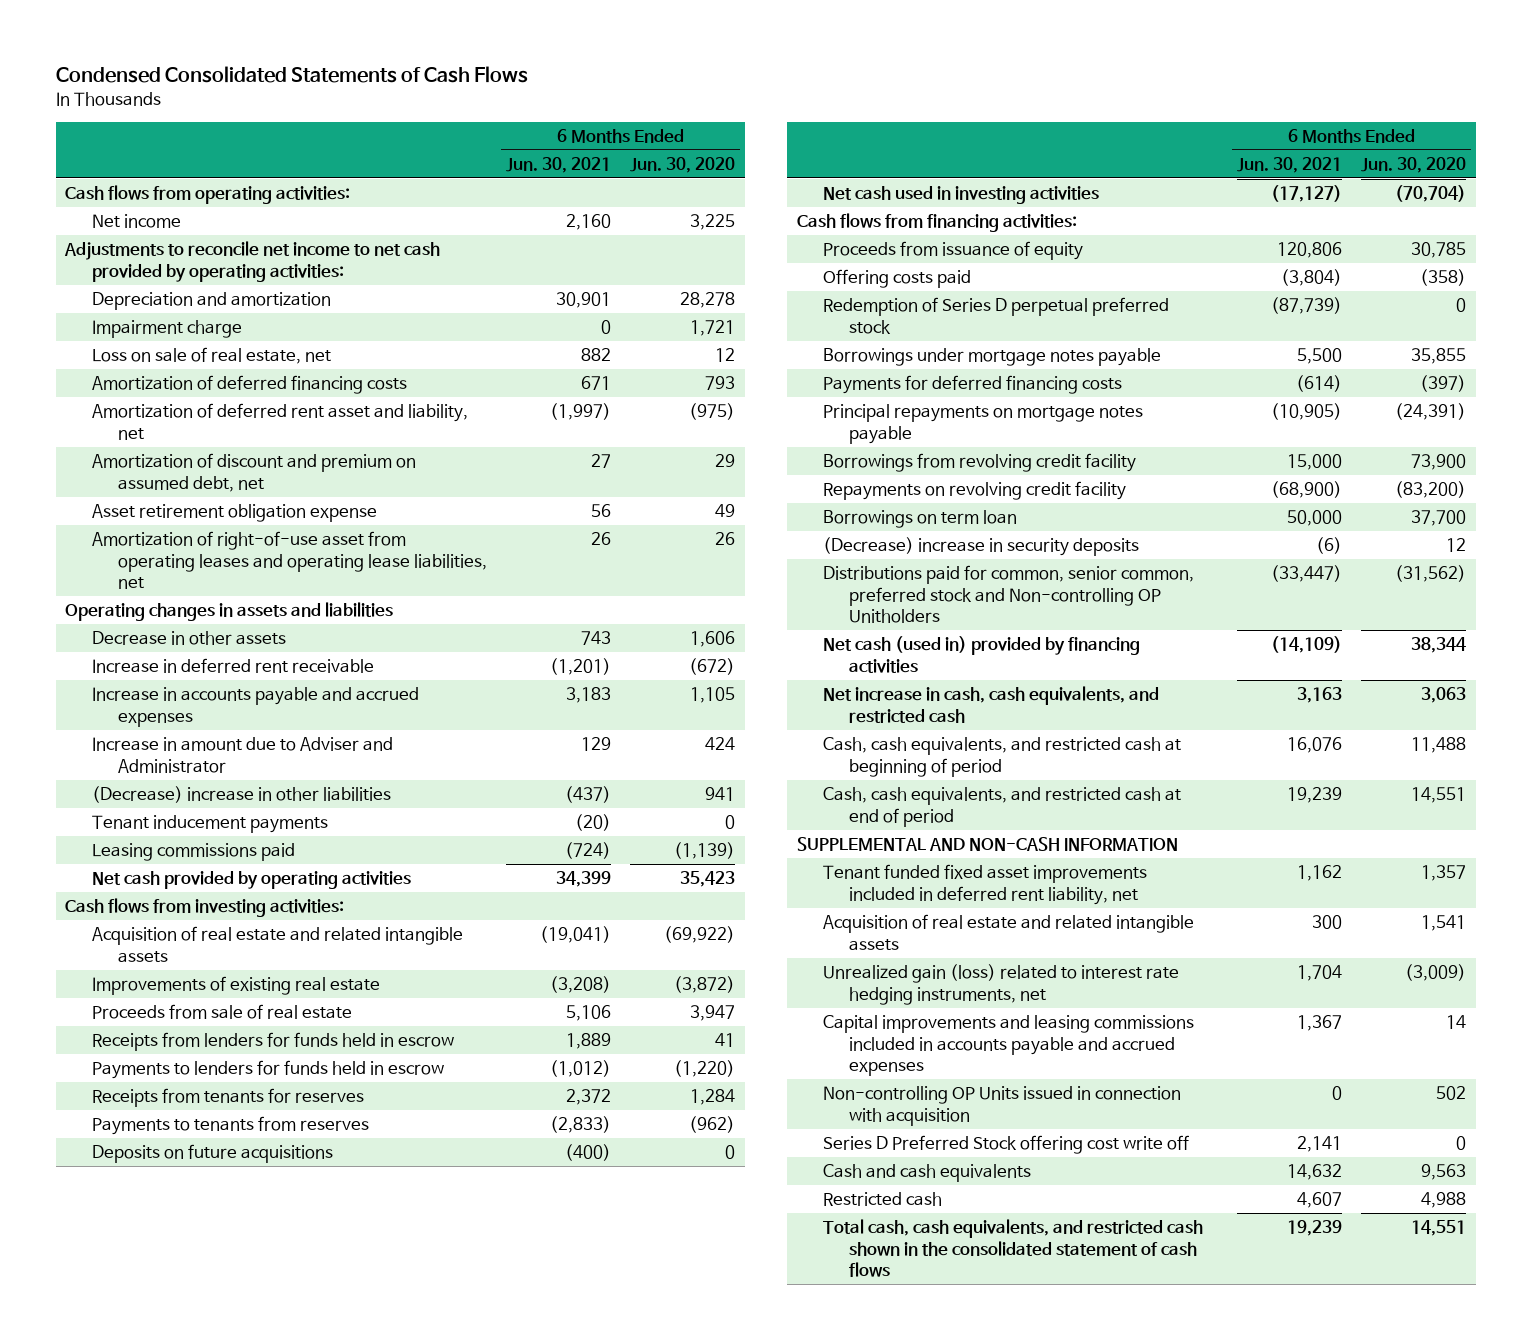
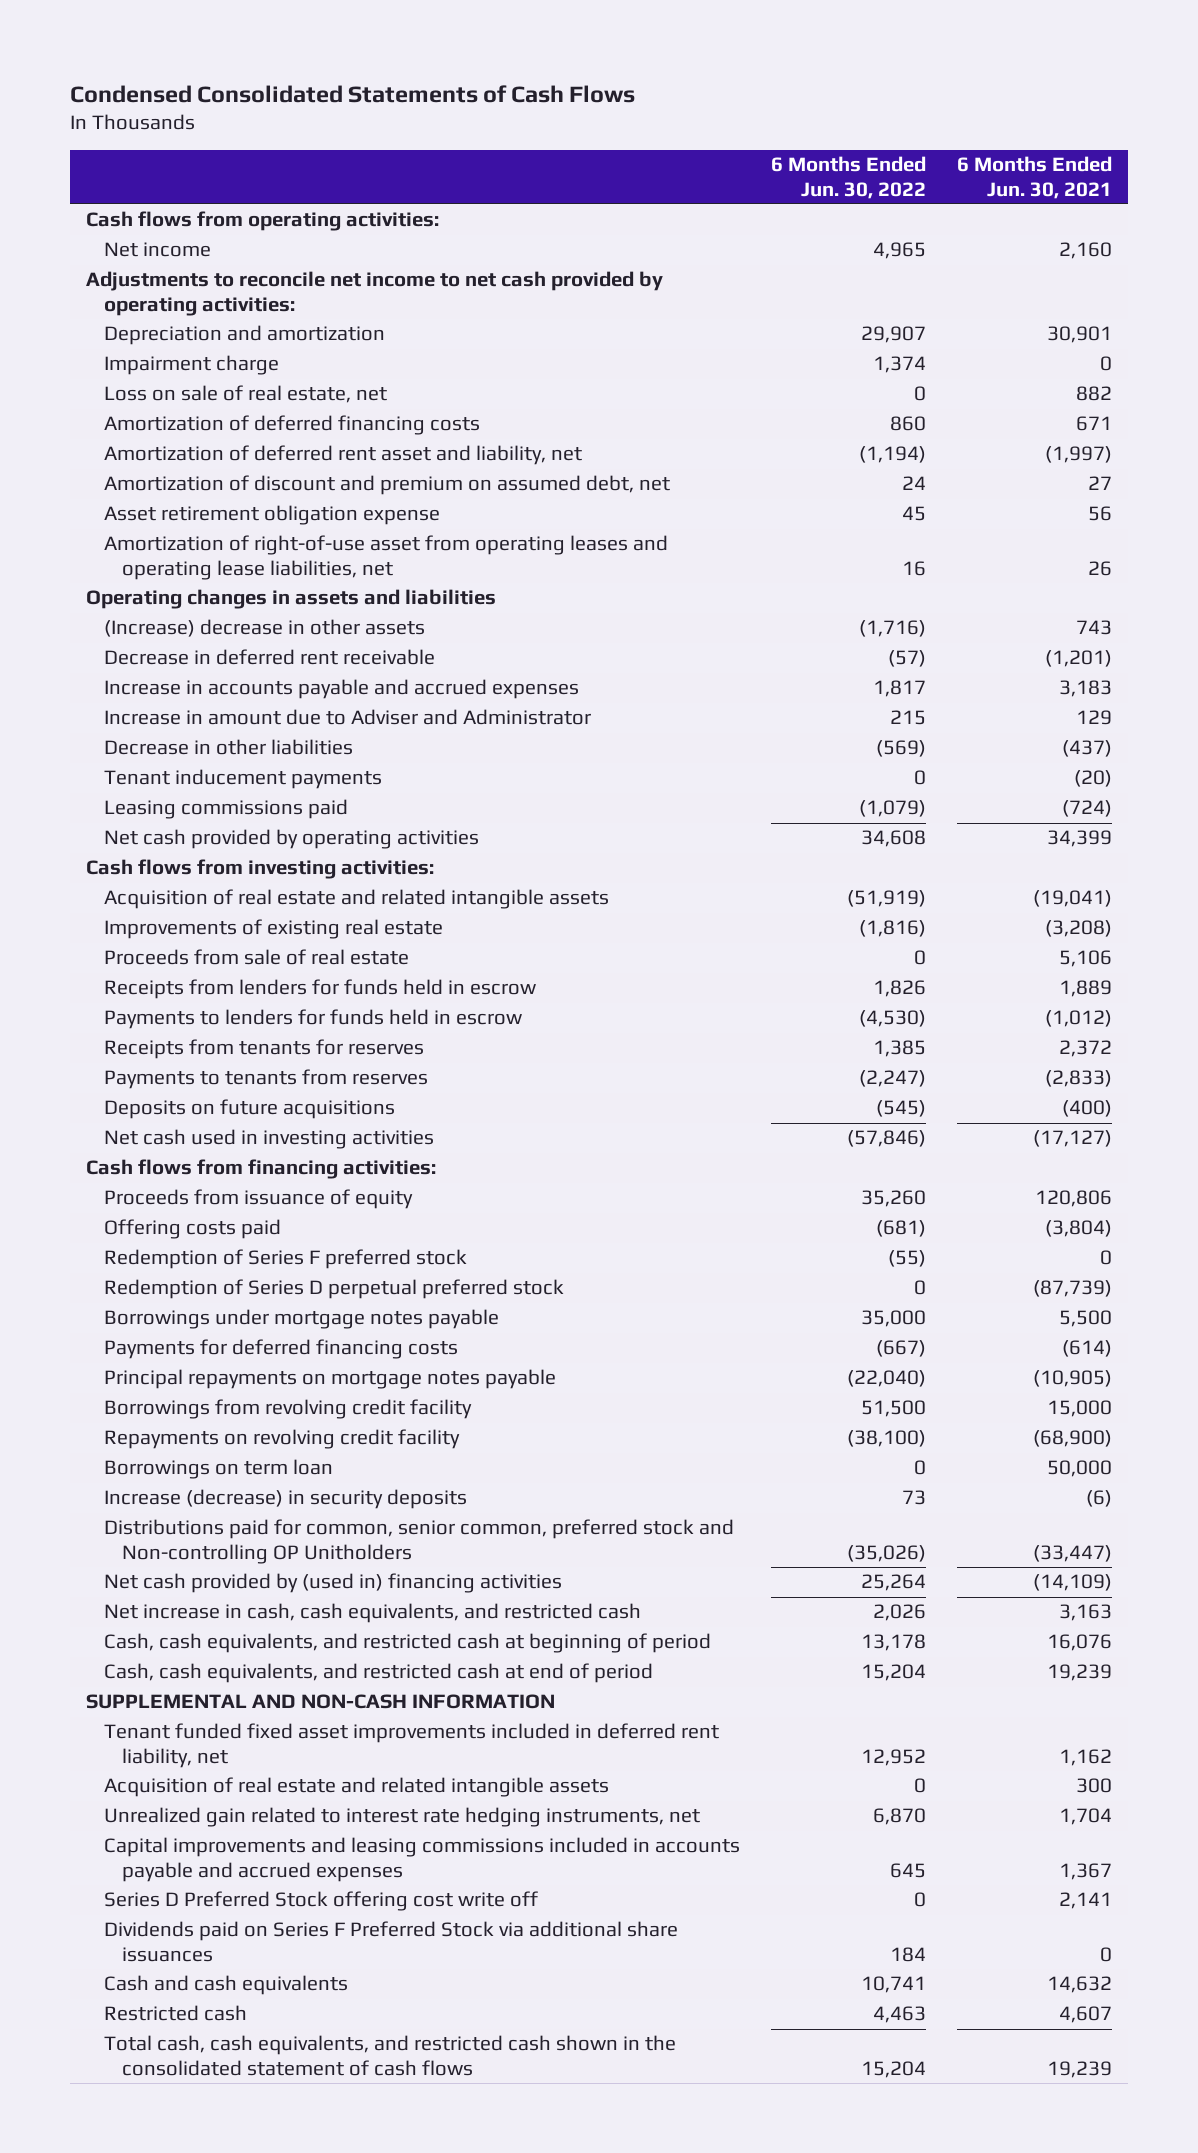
[630,156,736,173] Jun. 30, 2020 -> none
none -> [770,156,926,199] 6 Months Ended Jun. 30, 2022
[91,630,286,645] Decrease in other assets -> [103,619,425,638] (Increase) decrease in other assets
[91,657,374,673] Increase in deferred rent receivable -> [103,649,435,666] Decrease in deferred rent receivable
[91,785,391,803] (Decrease) increase in other liabilities -> [103,739,353,756] Decrease in other liabilities
none -> [103,1249,467,1270] Redemption of Series F preferred stock
[822,536,1139,556] (Decrease) increase in security deposits -> [103,1489,467,1510] Increase (decrease) in security deposits
[822,635,1140,673] Net cash (used in) provided by financing activities -> [103,1573,562,1594] Net cash provided by (used in) financing activities
[822,963,1179,1005] Unrealized gain (loss) related to interest rate hedging instruments, net -> [103,1807,700,1828] Unrealized gain related to interest rate hedging instruments, net
[822,1085,1181,1126] Non-controlling OP Units issued in connection with acquisition -> none
none -> [103,1921,678,1963] Dividends paid on Series F Preferred Stock via additional share issuances

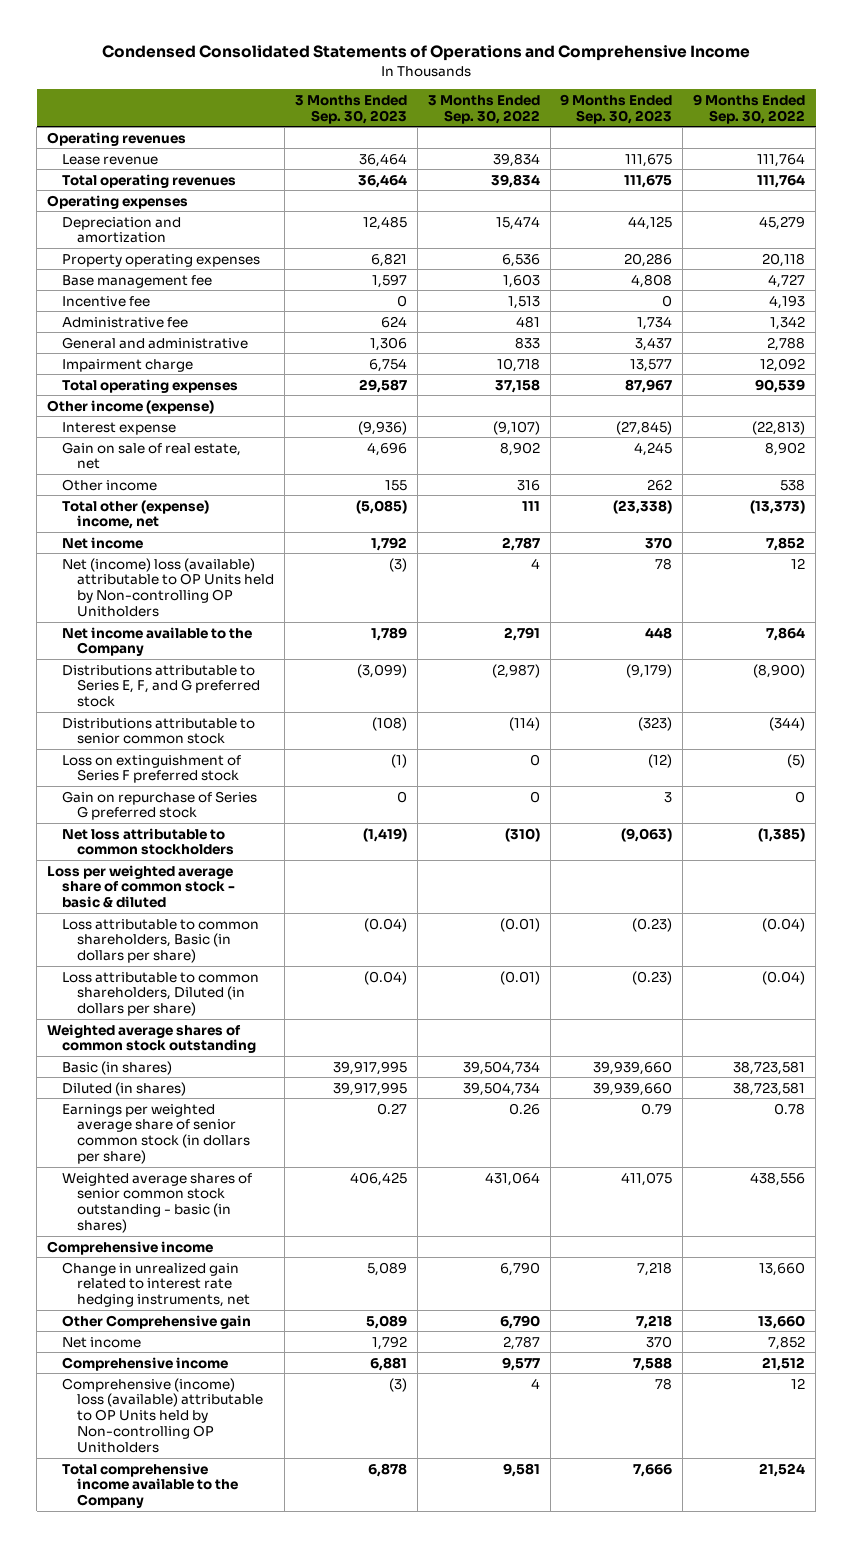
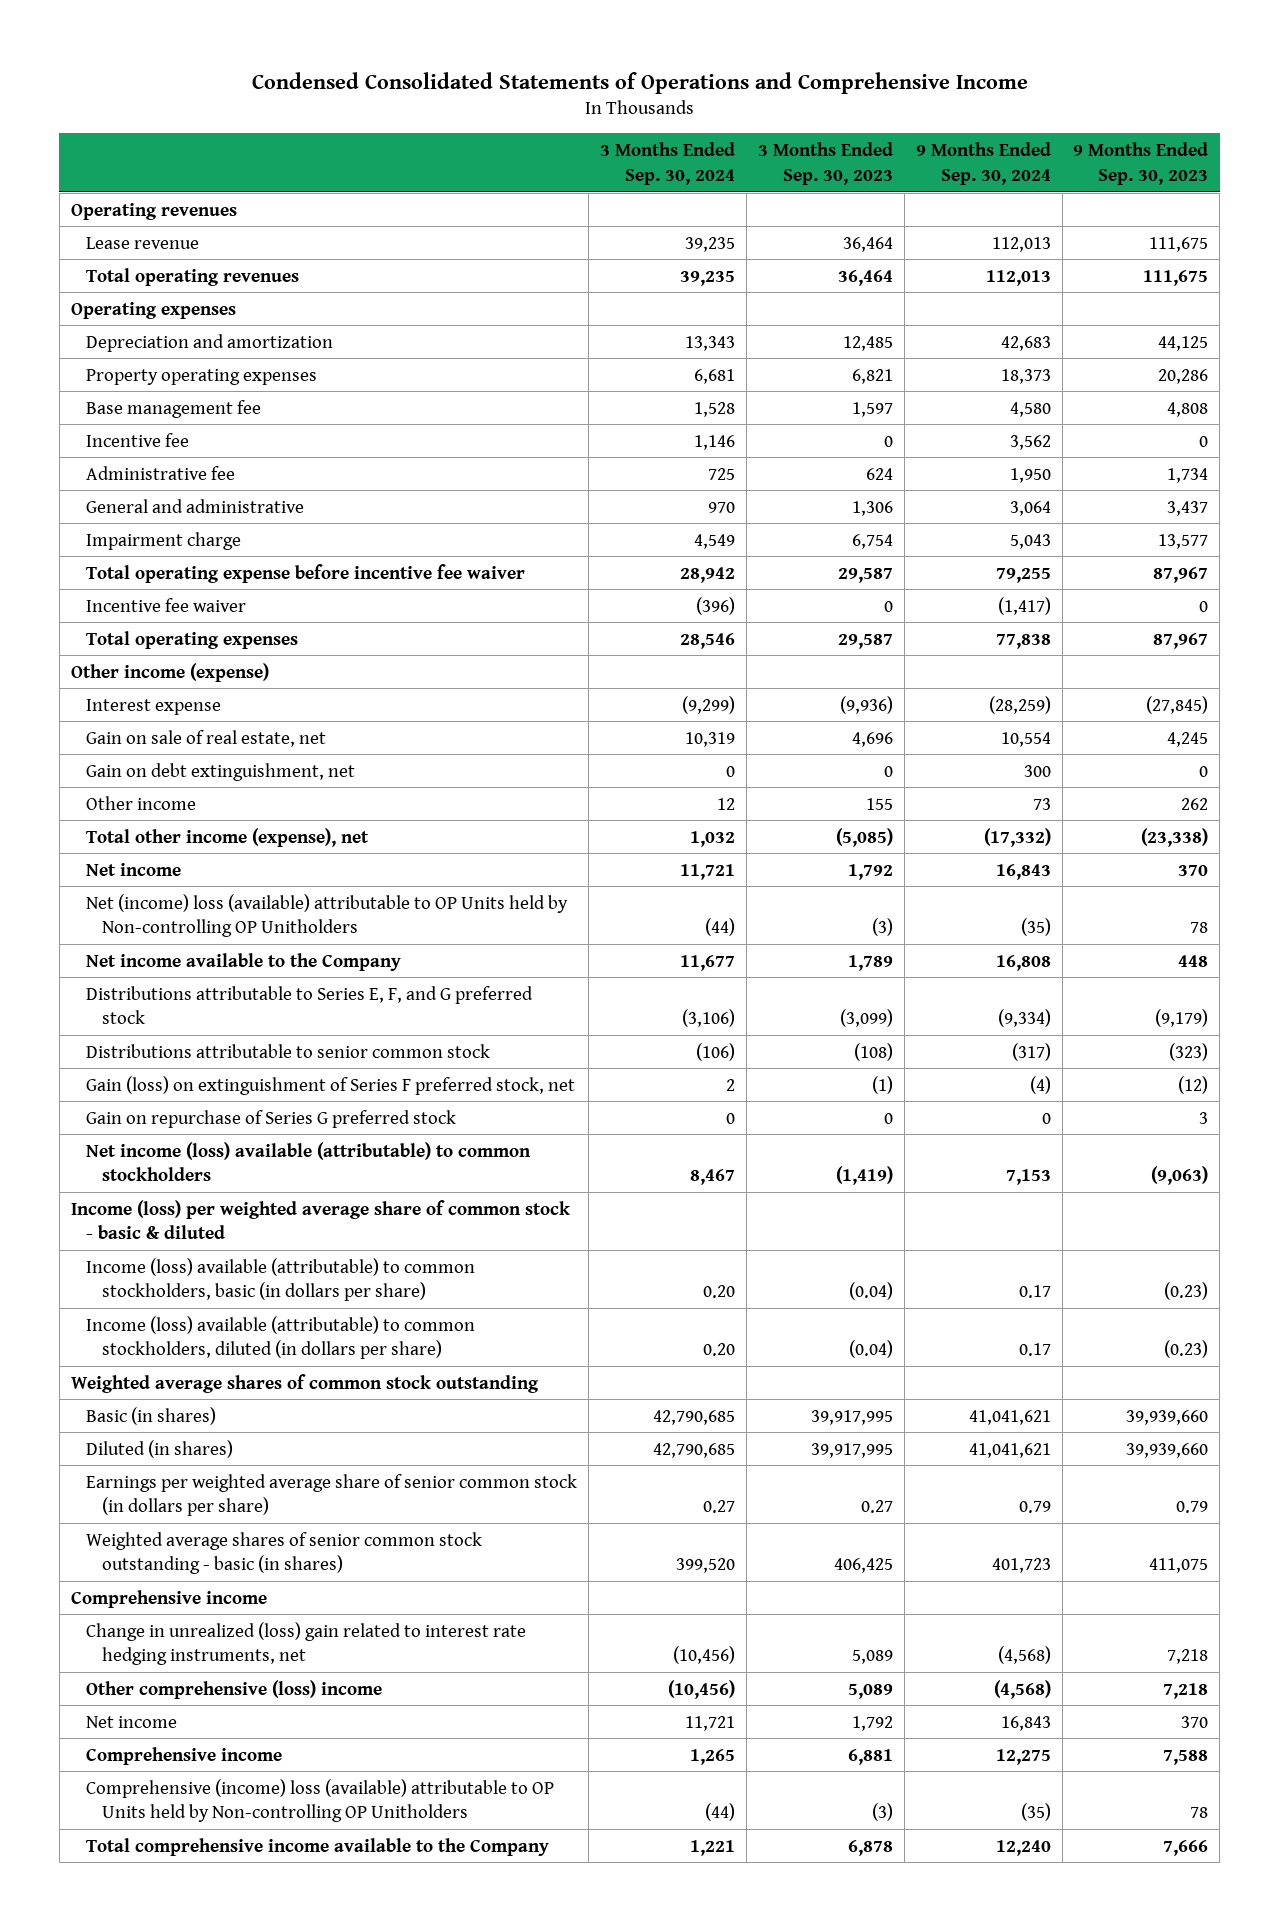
[427,94,540,124] 3 Months Ended Sep. 30, 2022 -> none
[693,93,806,124] 9 Months Ended Sep. 30, 2022 -> none
none -> [600,142,736,185] 3 Months Ended Sep. 30, 2024
none -> [915,142,1051,185] 9 Months Ended Sep. 30, 2024
none -> [86,563,526,583] Total operating expense before incentive fee waiver
none -> [86,597,247,612] Incentive fee waiver
none -> [86,762,356,781] Gain on debt extinguishment, net
[61,499,209,530] Total other (expense) income, net -> [86,827,370,847] Total other income (expense), net
[61,754,241,784] Loss on extinguishment of Series F preferred stock -> [86,1075,576,1095] Gain (loss) on extinguishment of Series F preferred stock, net
[61,827,234,856] Net loss attributable to common stockholders -> [86,1141,532,1182] Net income (loss) available (attributable) to common stockholders
[46,864,235,909] Loss per weighted average share of common stock - basic & diluted -> [70,1199,570,1240] Income (loss) per weighted average share of common stock - basic & diluted
[61,918,259,964] Loss attributable to common shareholders, Basic (in dollars per share) -> [86,1257,476,1302] Income (loss) available (attributable) to common stockholders, basic (in dollars per share)
[61,971,259,1017] Loss attributable to common shareholders, Diluted (in dollars per share) -> [86,1315,476,1360] Income (loss) available (attributable) to common stockholders, diluted (in dollars per share)
[61,1261,250,1308] Change in unrealized gain related to interest rate hedging instruments, net -> [86,1621,527,1666] Change in unrealized (loss) gain related to interest rate hedging instruments, net
[61,1314,251,1329] Other Comprehensive gain -> [86,1679,383,1699] Other comprehensive (loss) income

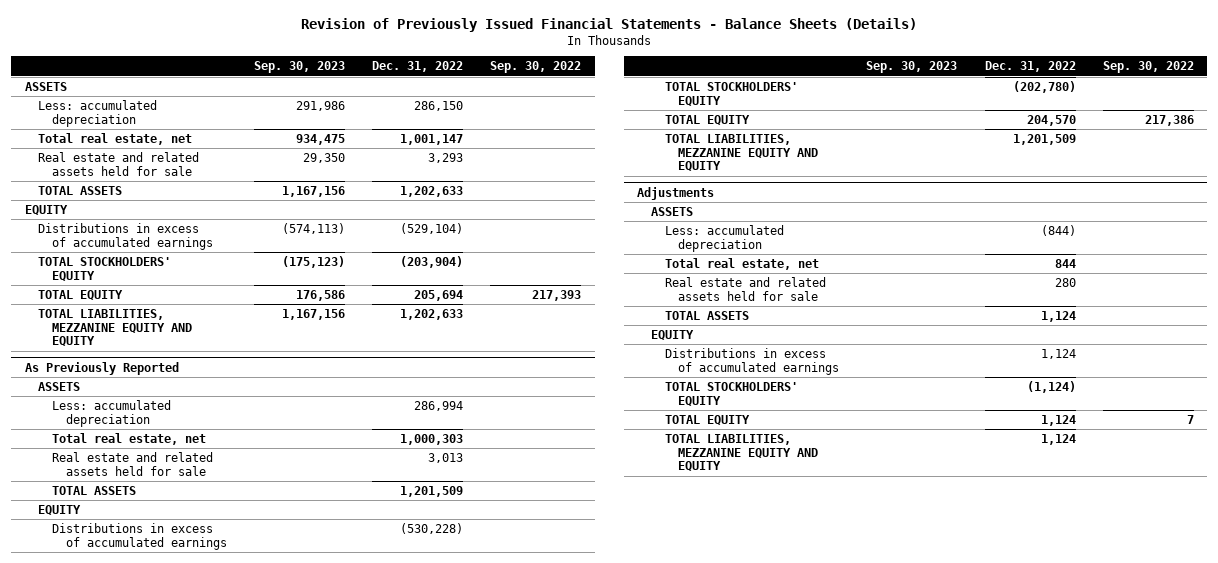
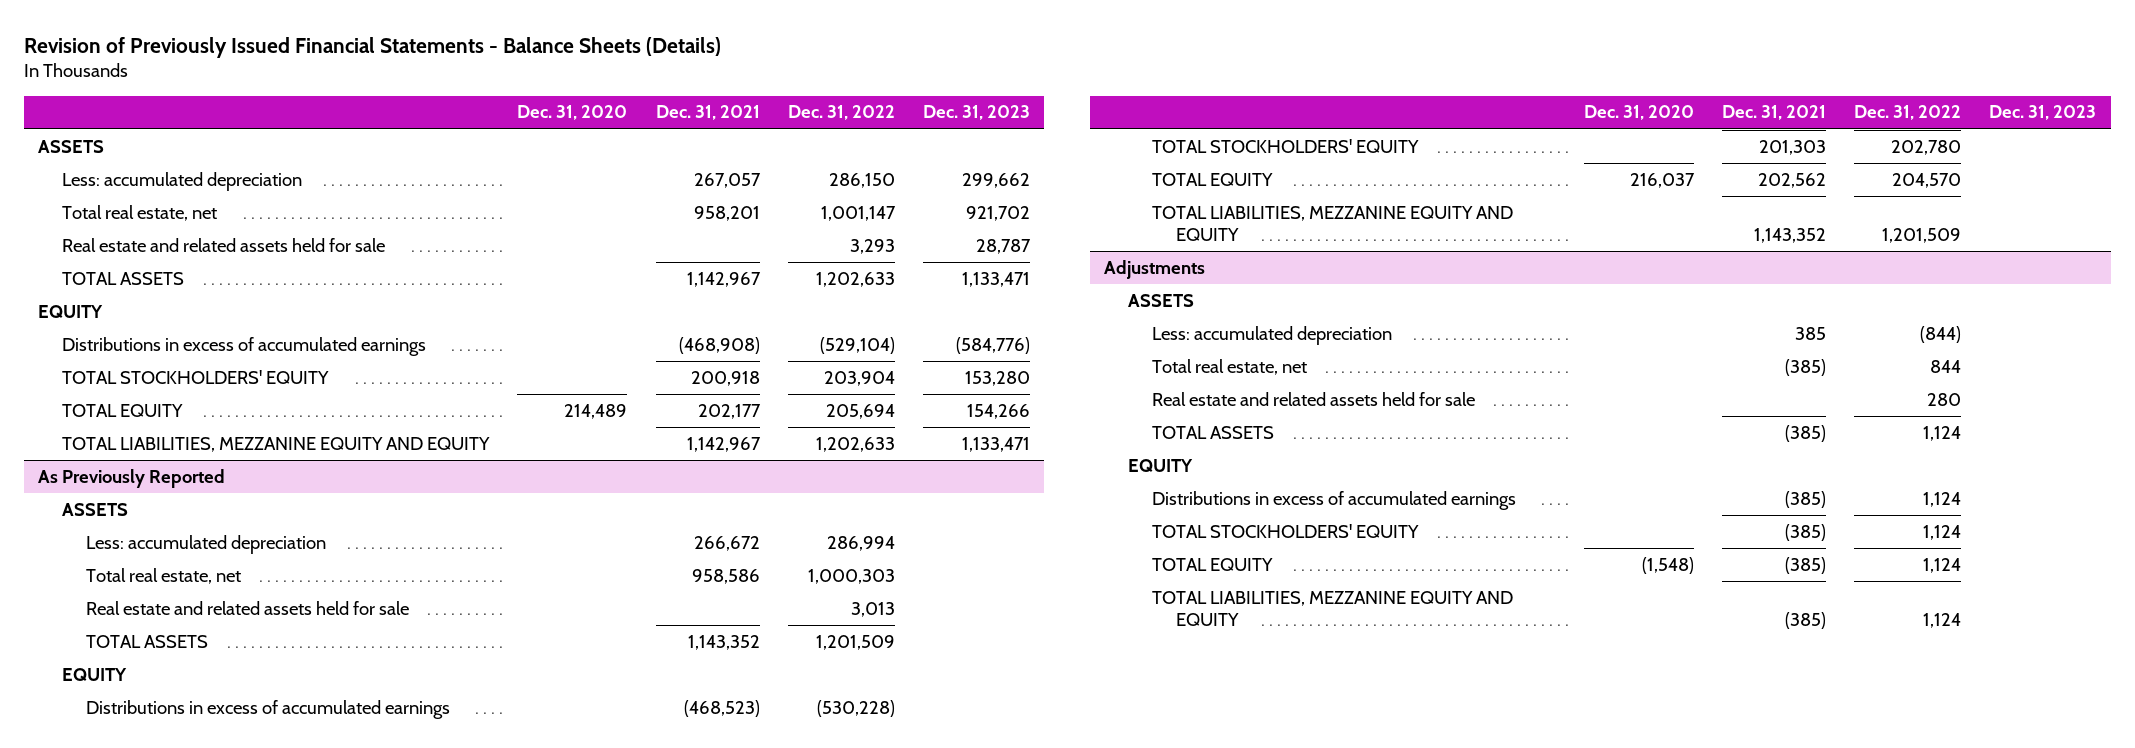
[253,61,345,74] Sep. 30, 2023 -> none
[490,61,582,74] Sep. 30, 2022 -> none
none -> [517,105,628,121] Dec. 31, 2020
none -> [655,105,760,121] Dec. 31, 2021
none -> [923,105,1031,121] Dec. 31, 2023
[399,255,463,268] (203,904) -> [824,370,896,386] 203,904
[1012,80,1076,93] (202,780) -> [1891,139,1962,155] 202,780
[1026,380,1076,393] (1,124) -> [1923,524,1962,540] 1,124

